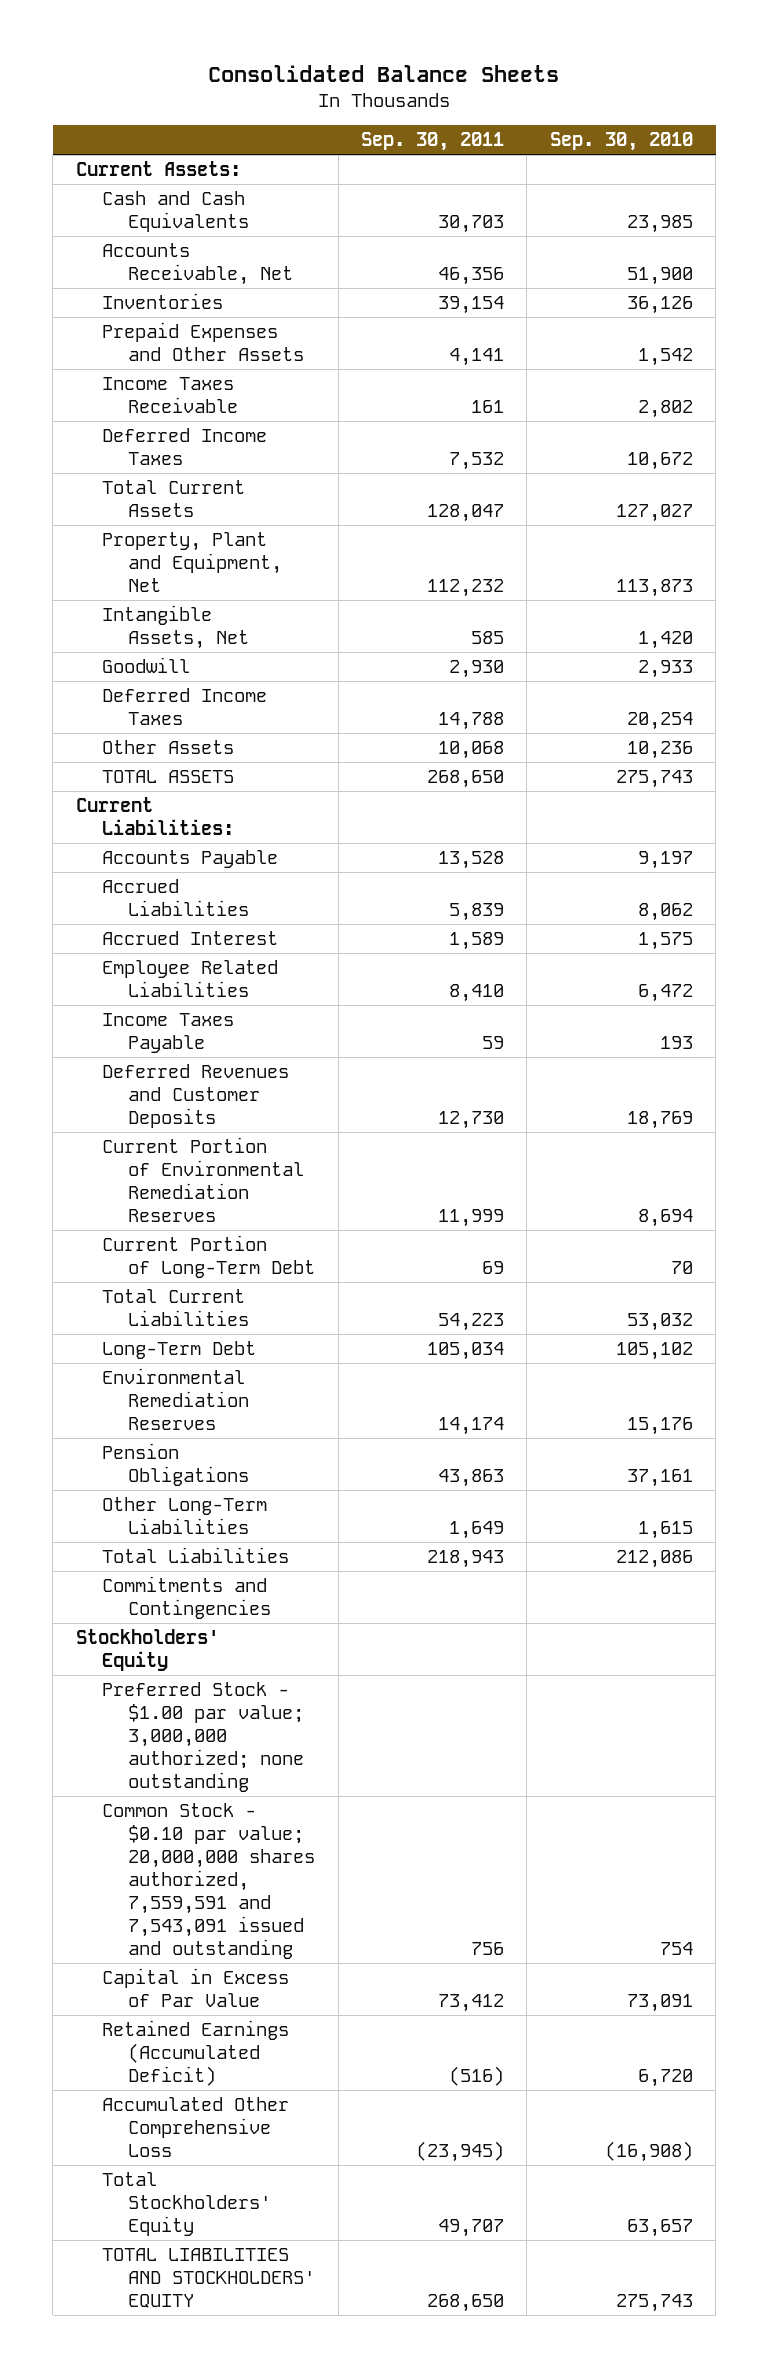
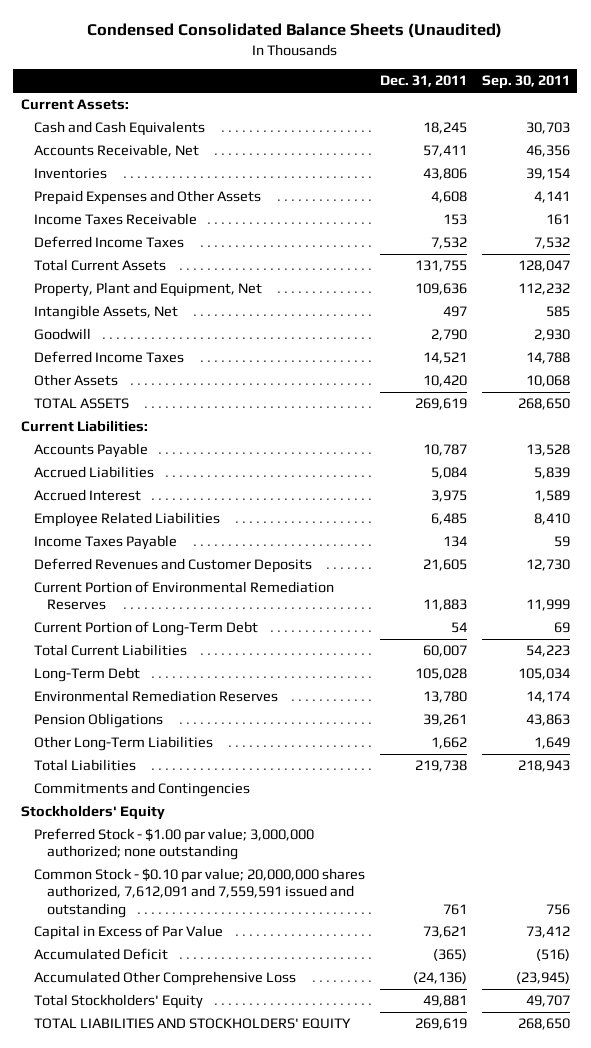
[208,64,560,82] Consolidated Balance Sheets -> [87,23,503,39] Condensed Consolidated Balance Sheets (Unaudited)
[549,132,693,152] Sep. 30, 2010 -> none
none -> [379,75,467,88] Dec. 31, 2011
[101,1802,316,1959] Common Stock - $0.10 par value; 20,000,000 shares authorized, 7,559,591 and 7,543,091 issued and outstanding -> [34,868,366,918] Common Stock - $0.10 par value; 20,000,000 shares authorized, 7,612,091 and 7,559,591 issued and outstanding
[101,2019,289,2086] Retained Earnings (Accumulated Deficit) -> [34,948,169,961] Accumulated Deficit

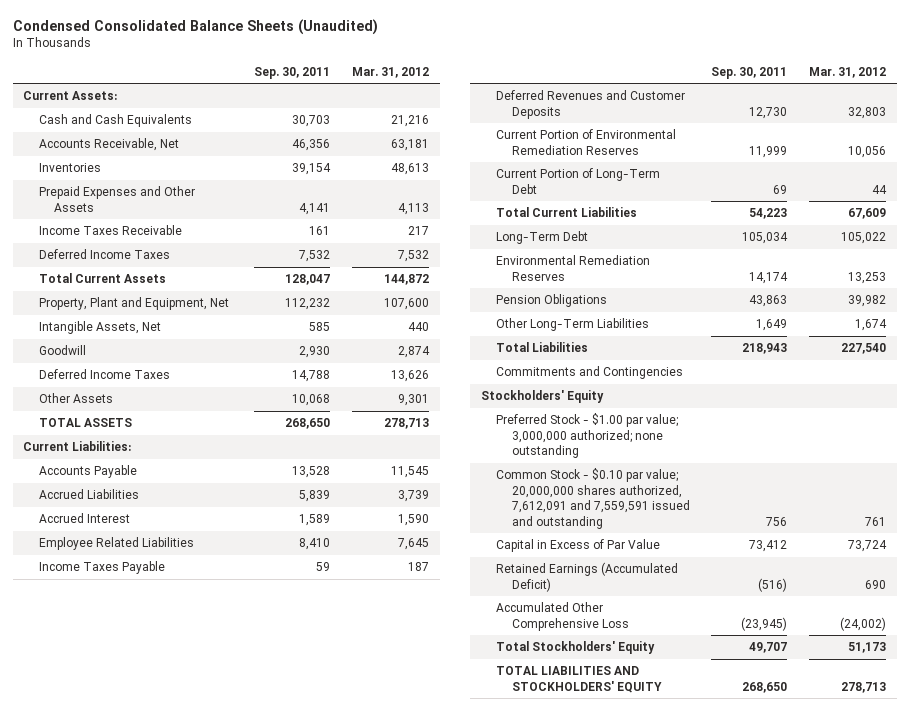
[379,75,467,88] Dec. 31, 2011 -> none
none -> [351,66,429,78] Mar. 31, 2012
[34,948,169,961] Accumulated Deficit -> [496,562,679,592] Retained Earnings (Accumulated Deficit)

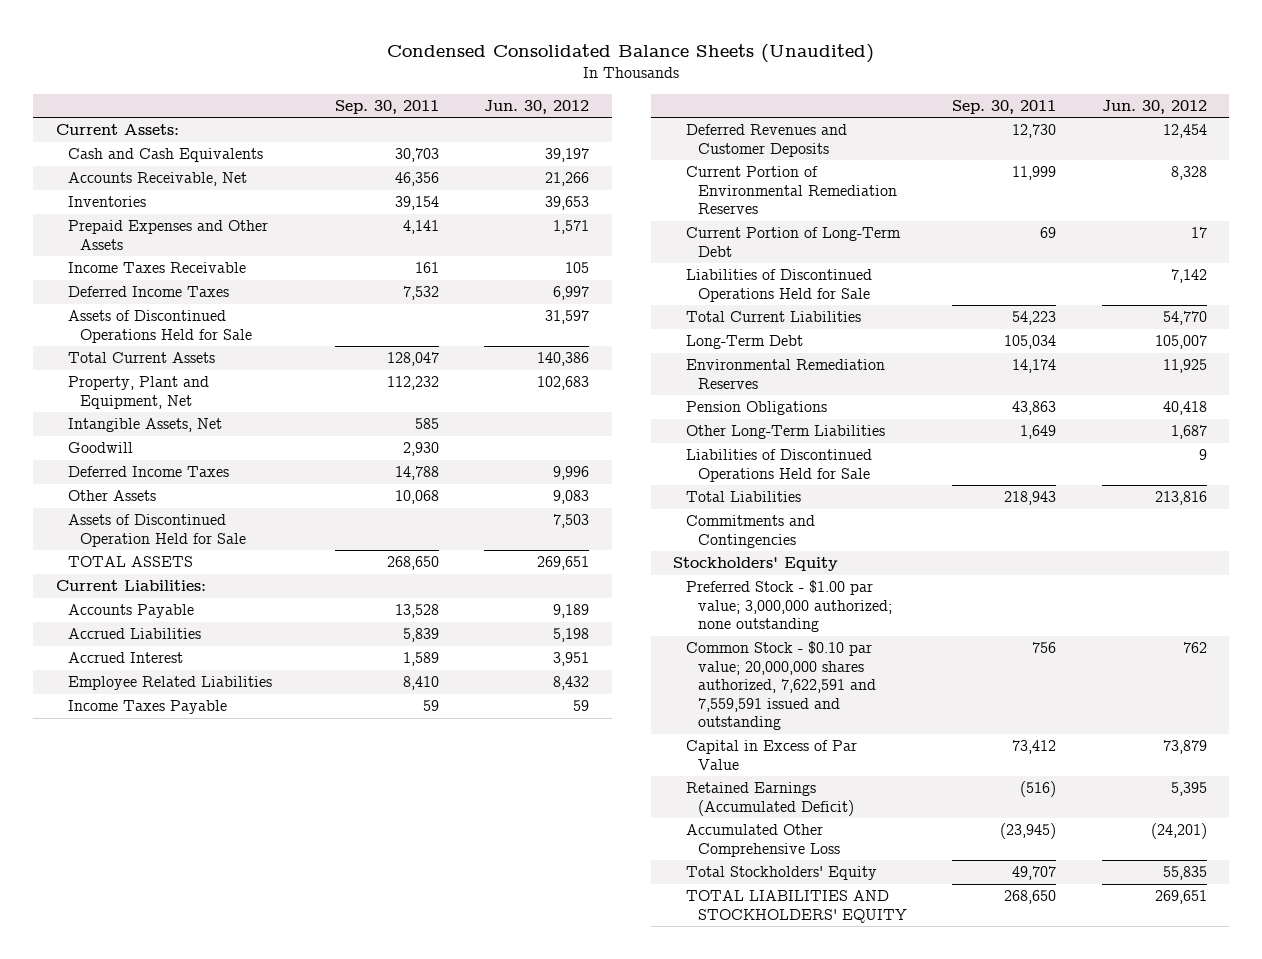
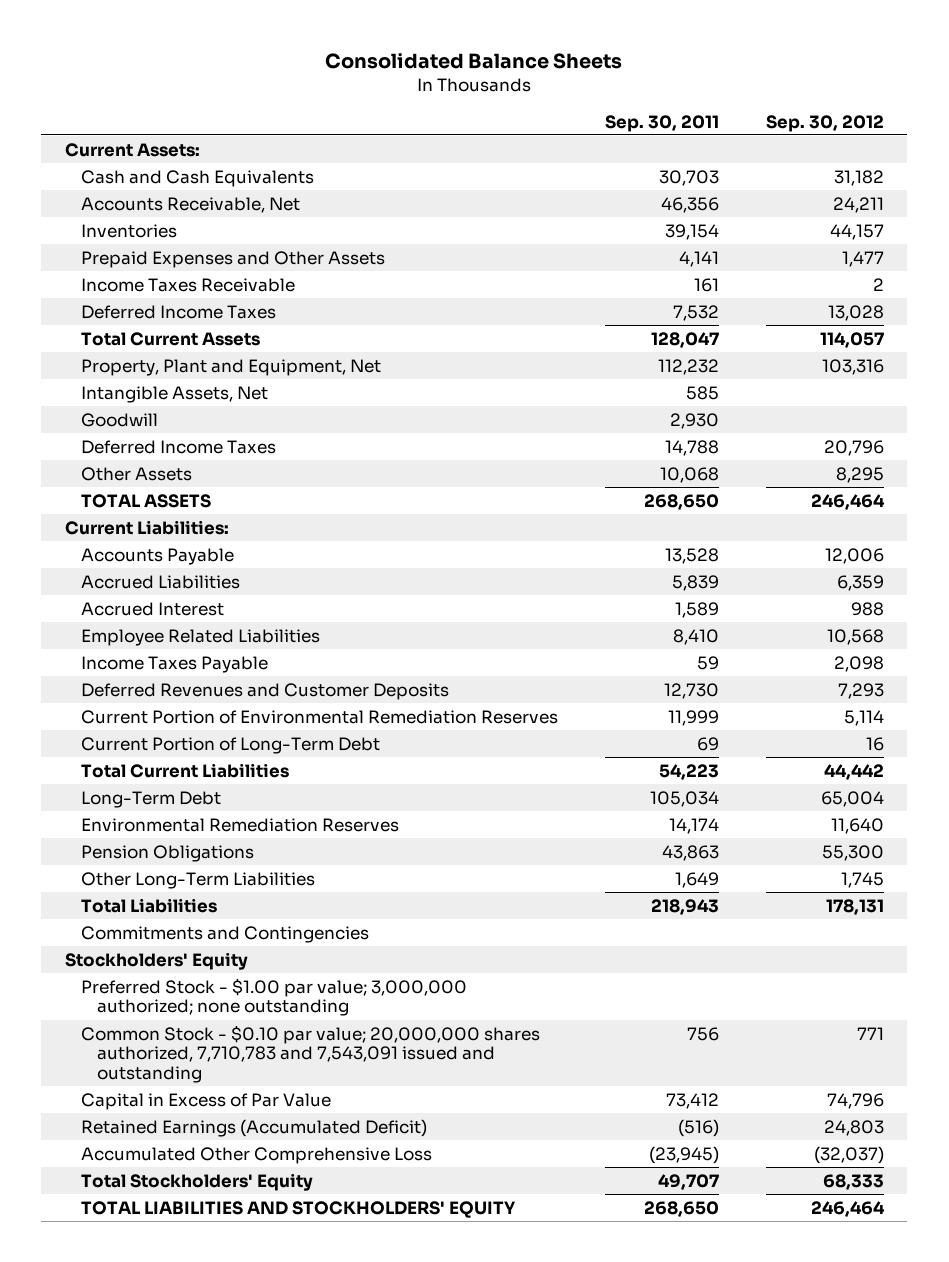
[387,44,875,64] Condensed Consolidated Balance Sheets (Unaudited) -> [325,52,623,69] Consolidated Balance Sheets
[483,99,589,114] Jun. 30, 2012 -> none
none -> [765,114,884,132] Sep. 30, 2012
[67,310,253,343] Assets of Discontinued Operations Held for Sale -> none
[67,514,247,547] Assets of Discontinued Operation Held for Sale -> none
[685,269,872,302] Liabilities of Discontinued Operations Held for Sale -> none
[685,449,872,482] Liabilities of Discontinued Operations Held for Sale -> none
[685,641,876,731] Common Stock - $0.10 par value; 20,000,000 shares authorized, 7,622,591 and 7,559,591 issued and outstanding -> [80,1024,540,1084] Common Stock - $0.10 par value; 20,000,000 shares authorized, 7,710,783 and 7,543,091 issued and outstanding

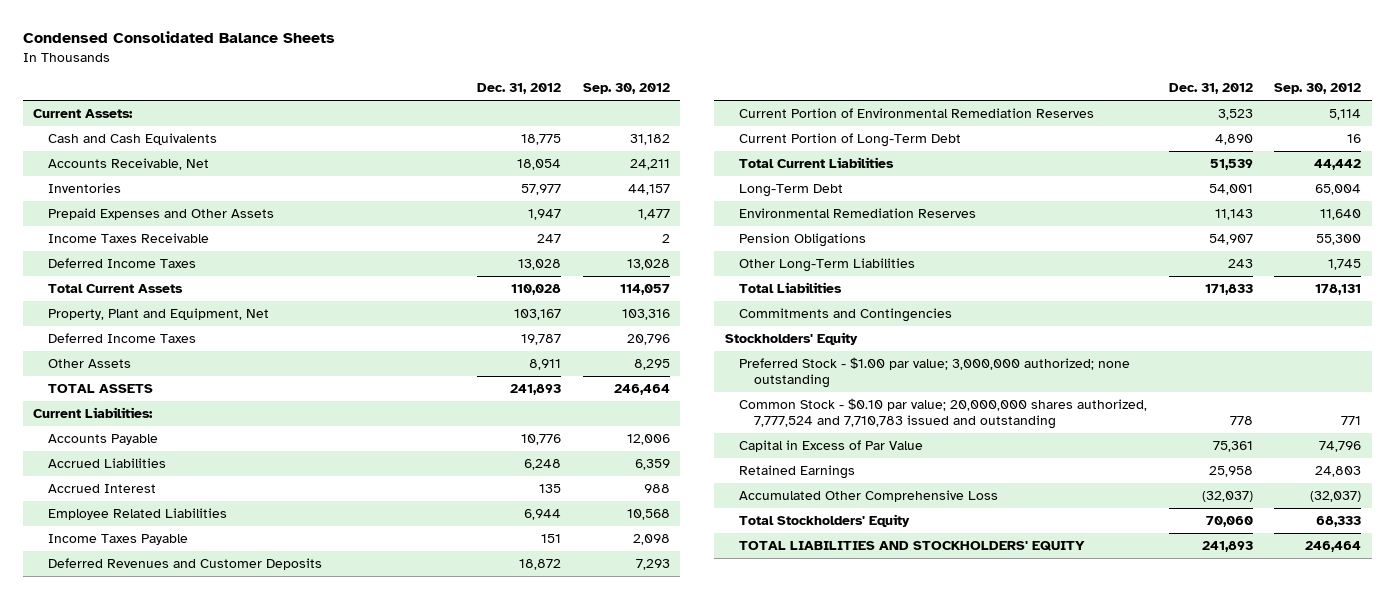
[325,52,623,69] Consolidated Balance Sheets -> [22,31,335,44] Condensed Consolidated Balance Sheets
[604,114,719,132] Sep. 30, 2011 -> none
none -> [477,83,562,95] Dec. 31, 2012
[80,385,268,403] Intangible Assets, Net -> none
[80,412,158,427] Goodwill -> none
[80,1024,540,1084] Common Stock - $0.10 par value; 20,000,000 shares authorized, 7,710,783 and 7,543,091 issued and outstanding -> [739,398,1148,430] Common Stock - $0.10 par value; 20,000,000 shares authorized, 7,777,524 and 7,710,783 issued and outstanding
[80,1118,427,1137] Retained Earnings (Accumulated Deficit) -> [739,465,856,480] Retained Earnings

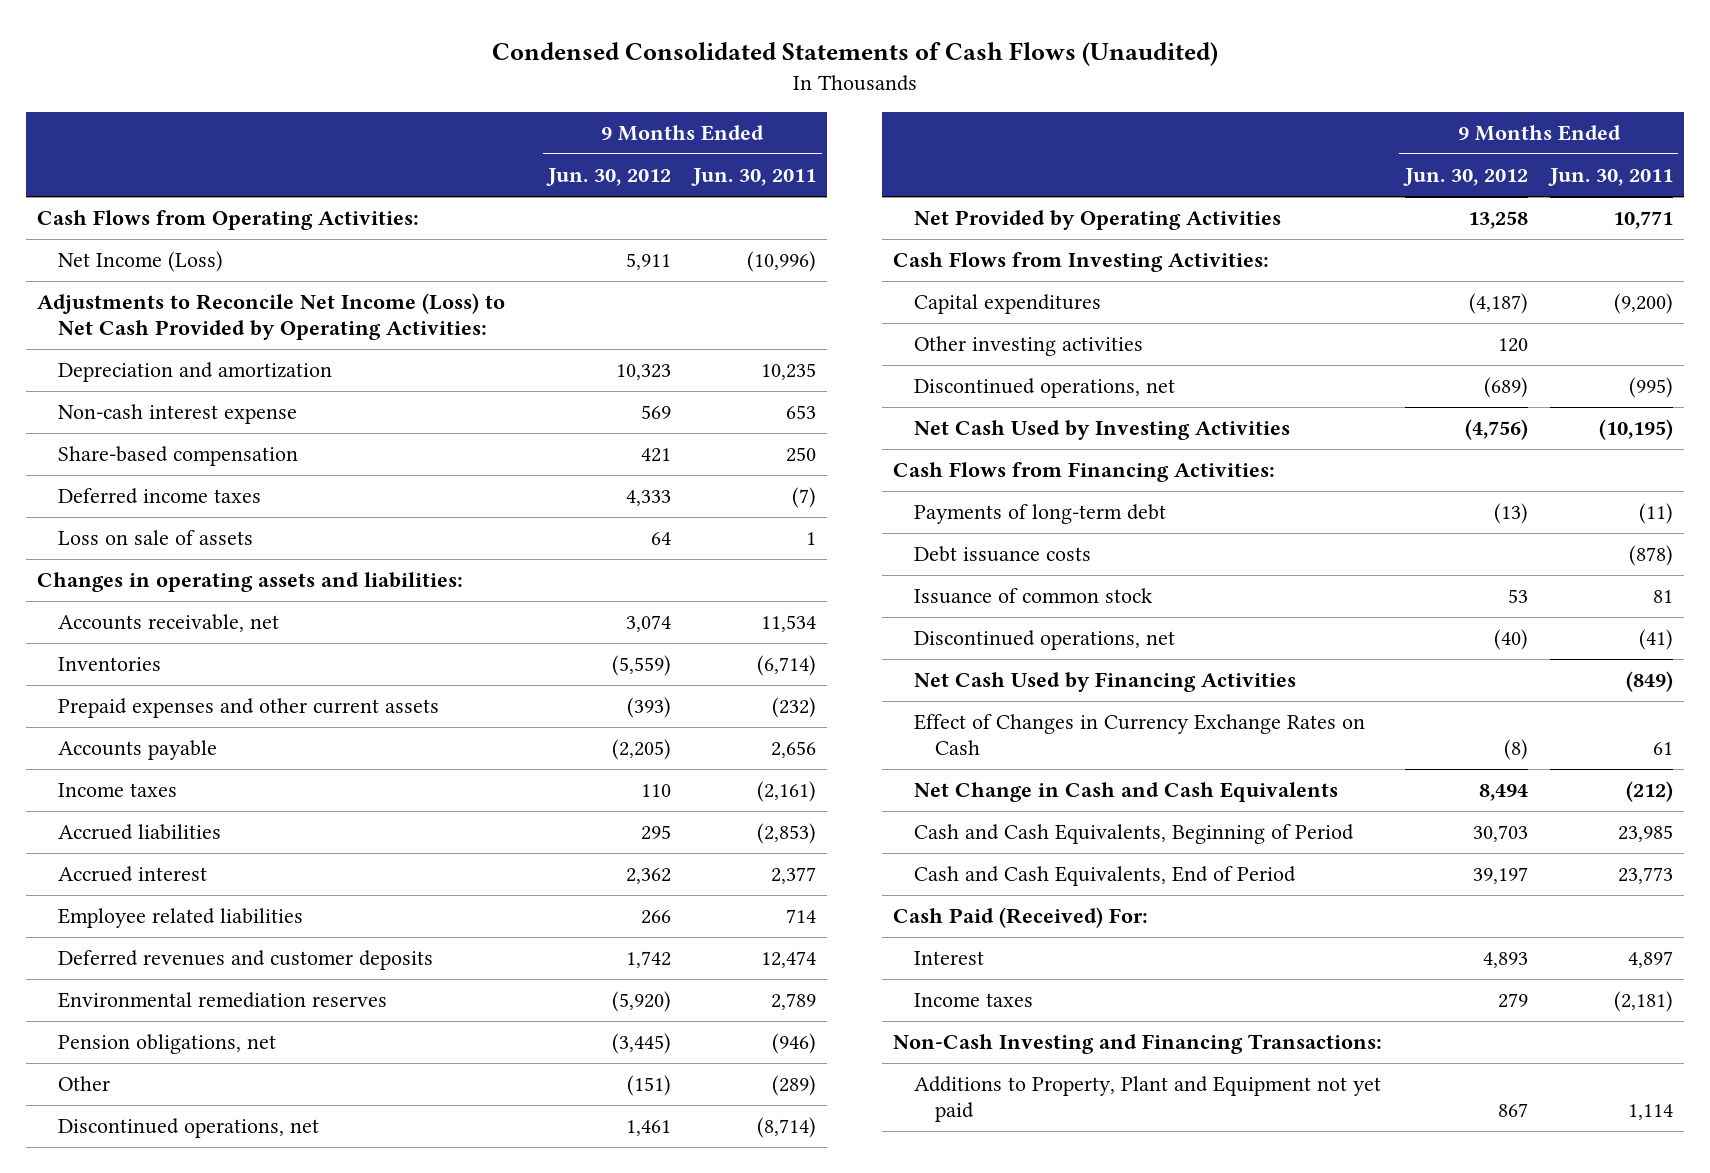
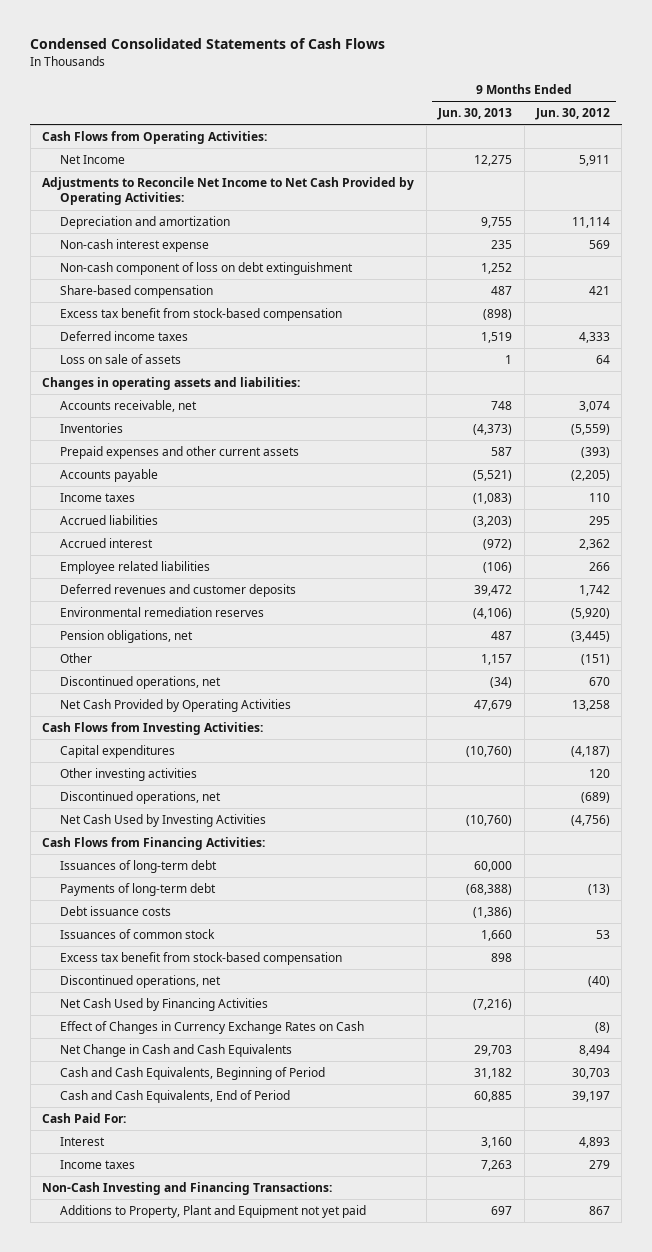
[491,41,1218,66] Condensed Consolidated Statements of Cash Flows (Unaudited) -> [30,38,386,50] Condensed Consolidated Statements of Cash Flows
[691,168,817,187] Jun. 30, 2011 -> none
none -> [437,108,513,121] Jun. 30, 2013
[57,251,223,273] Net Income (Loss) -> [59,155,125,165] Net Income
[36,293,505,341] Adjustments to Reconcile Net Income (Loss) to Net Cash Provided by Operating Activities: -> [42,177,415,206] Adjustments to Reconcile Net Income to Net Cash Provided by Operating Activities:
[616,364,672,381] 10,323 -> [571,217,610,229] 11,114
none -> [59,262,353,276] Non-cash component of loss on debt extinguishment
none -> [59,308,342,322] Excess tax benefit from stock-based compensation
[626,1120,672,1137] 1,461 -> [588,677,610,687] 670
[914,210,1282,231] Net Provided by Operating Activities -> [59,699,291,713] Net Cash Provided by Operating Activities
none -> [59,860,217,874] Issuances of long-term debt
[914,588,1154,605] Issuance of common stock -> [59,929,215,940] Issuances of common stock
none -> [59,952,342,966] Excess tax benefit from stock-based compensation
[893,907,1149,929] Cash Paid (Received) For: -> [42,1113,127,1124] Cash Paid For:

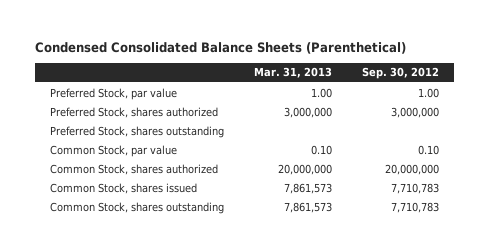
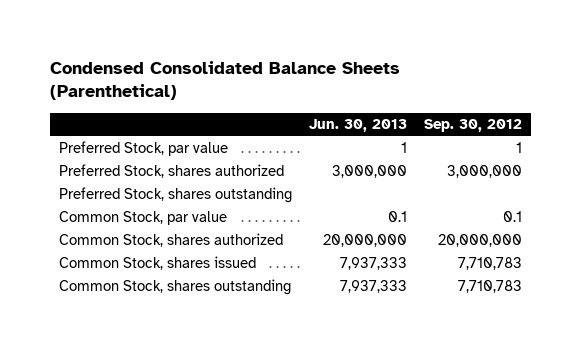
[253,67,332,79] Mar. 31, 2013 -> none
none -> [308,119,407,133] Jun. 30, 2013
[417,87,439,98] 1.00 -> [516,141,523,153] 1
[417,144,439,155] 0.10 -> [503,210,523,222] 0.1

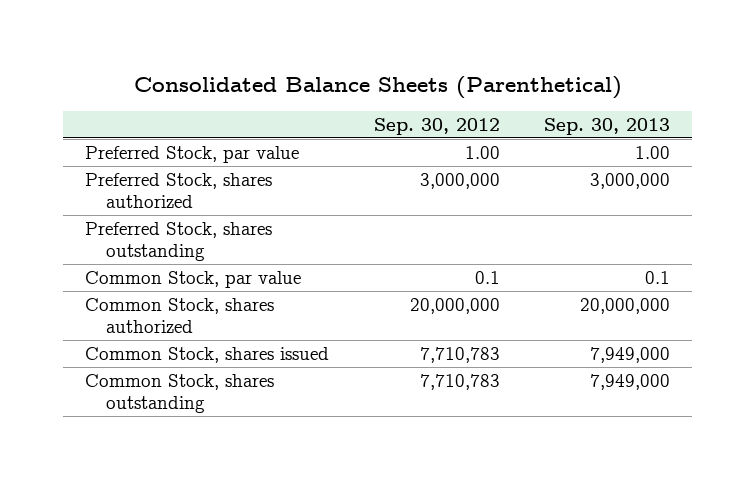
[49,60,400,101] Condensed Consolidated Balance Sheets (Parenthetical) -> [133,76,622,100] Consolidated Balance Sheets (Parenthetical)
[308,119,407,133] Jun. 30, 2013 -> none
none -> [543,117,670,135] Sep. 30, 2013
[516,141,523,153] 1 -> [464,145,500,159] 1.00

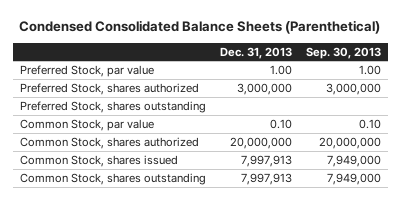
[133,76,622,100] Consolidated Balance Sheets (Parenthetical) -> [19,19,381,34] Condensed Consolidated Balance Sheets (Parenthetical)
[373,117,500,135] Sep. 30, 2012 -> none
none -> [219,46,292,59] Dec. 31, 2013
[644,270,670,284] 0.1 -> [358,118,381,129] 0.10

